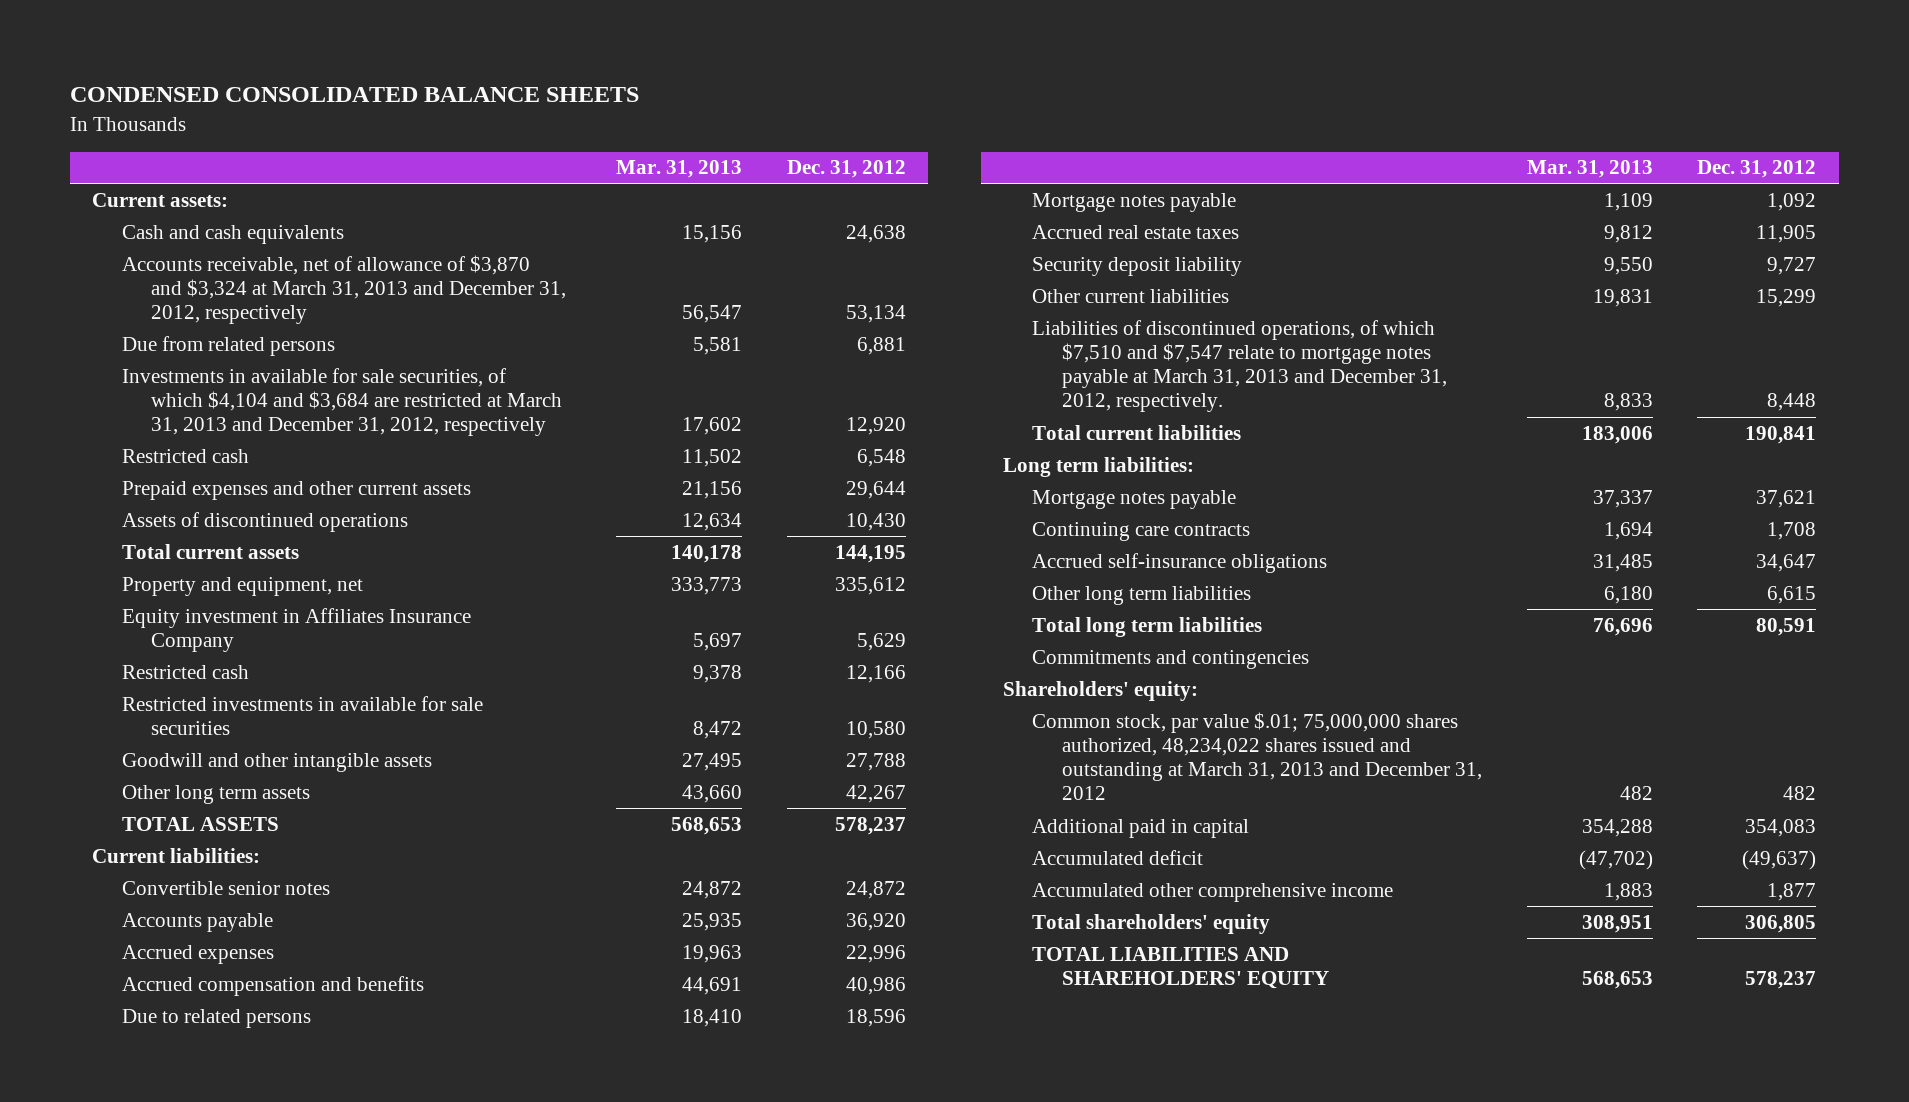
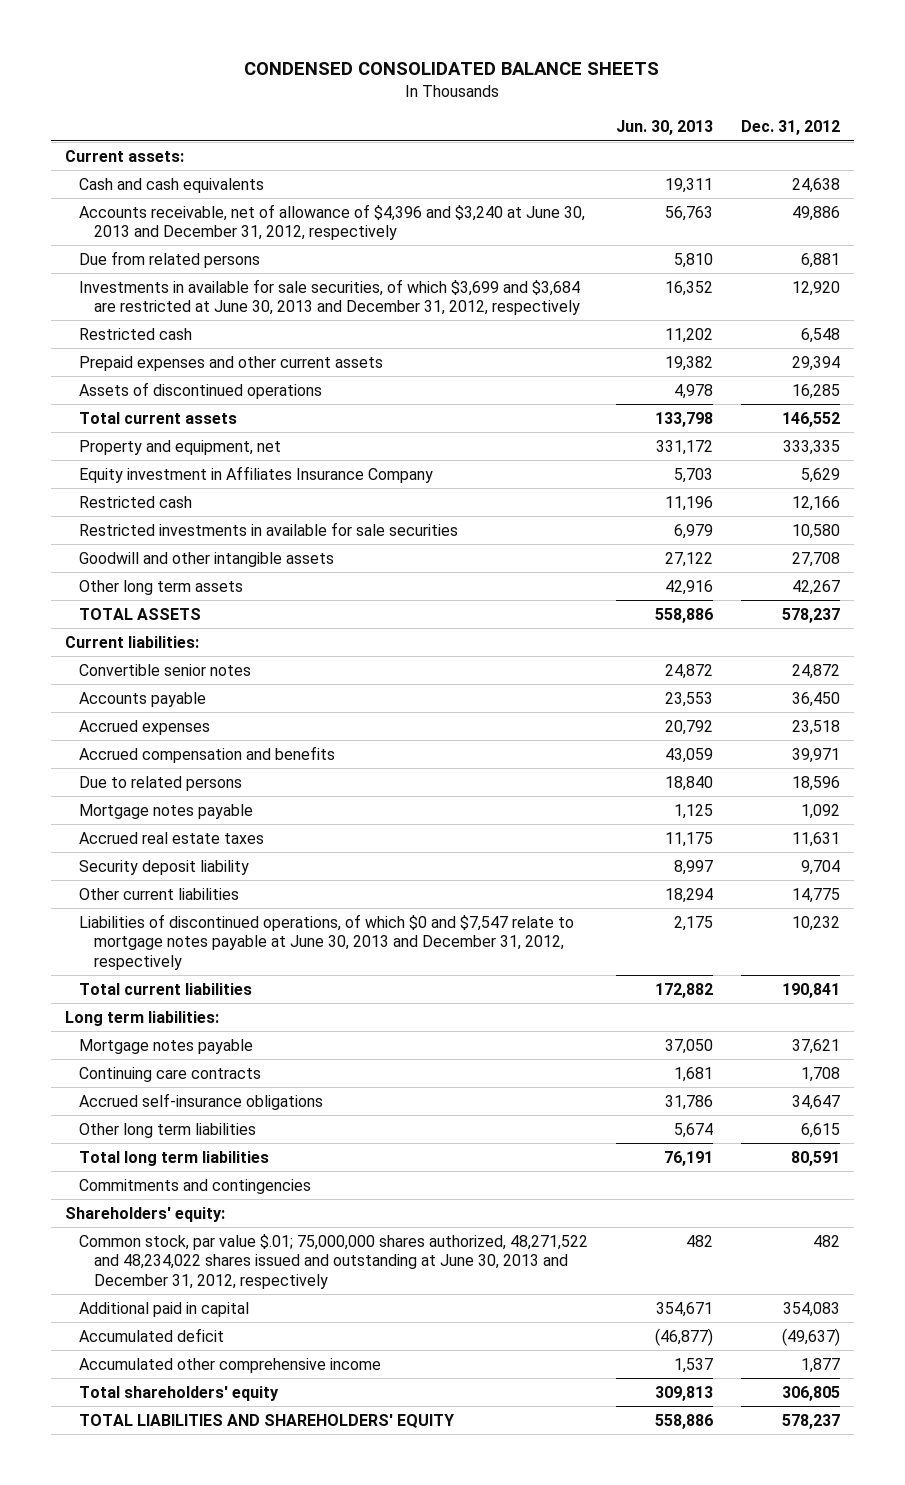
[615,160,742,179] Mar. 31, 2013 -> none
none -> [616,120,714,136] Jun. 30, 2013
[121,254,566,325] Accounts receivable, net of allowance of $3,870 and $3,324 at March 31, 2013 and December 31, 2012, respectively -> [79,203,586,241] Accounts receivable, net of allowance of $4,396 and $3,240 at June 30, 2013 and December 31, 2012, respectively
[845,305,906,324] 53,134 -> [792,205,841,221] 49,886
[121,367,562,437] Investments in available for sale securities, of which $4,104 and $3,684 are restricted at March 31, 2013 and December 31, 2012, respectively -> [79,278,581,316] Investments in available for sale securities, of which $3,699 and $3,684 are restricted at June 30, 2013 and December 31, 2012, respectively
[845,480,906,499] 29,644 -> [792,355,841,371] 29,394
[845,512,906,531] 10,430 -> [792,383,841,399] 16,285
[834,544,906,563] 144,195 -> [782,411,841,427] 146,552
[834,576,906,595] 335,612 -> [783,439,841,455] 333,335
[845,752,906,771] 27,788 -> [792,551,841,567] 27,708
[845,912,906,931] 36,920 -> [792,691,841,707] 36,450
[845,944,906,963] 22,996 -> [792,719,841,735] 23,518
[845,976,906,995] 40,986 -> [792,747,841,763] 39,971
[1756,224,1817,243] 11,905 -> [792,831,841,847] 11,631
[1767,256,1817,275] 9,727 -> [801,859,841,875] 9,704
[1756,288,1817,307] 15,299 -> [792,887,841,903] 14,775
[1032,319,1447,413] Liabilities of discontinued operations, of which $7,510 and $7,547 relate to mortgage notes payable at March 31, 2013 and December 31, 2012, respectively. -> [79,913,575,970] Liabilities of discontinued operations, of which $0 and $7,547 relate to mortgage notes payable at June 30, 2013 and December 31, 2012, respectively
[1767,393,1817,412] 8,448 -> [792,915,841,931] 10,232
[1032,711,1482,801] Common stock, par value $.01; 75,000,000 shares authorized, 48,234,022 shares issued and outstanding at March 31, 2013 and December 31, 2012 -> [79,1233,589,1289] Common stock, par value $.01; 75,000,000 shares authorized, 48,271,522 and 48,234,022 shares issued and outstanding at June 30, 2013 and December 31, 2012, respectively

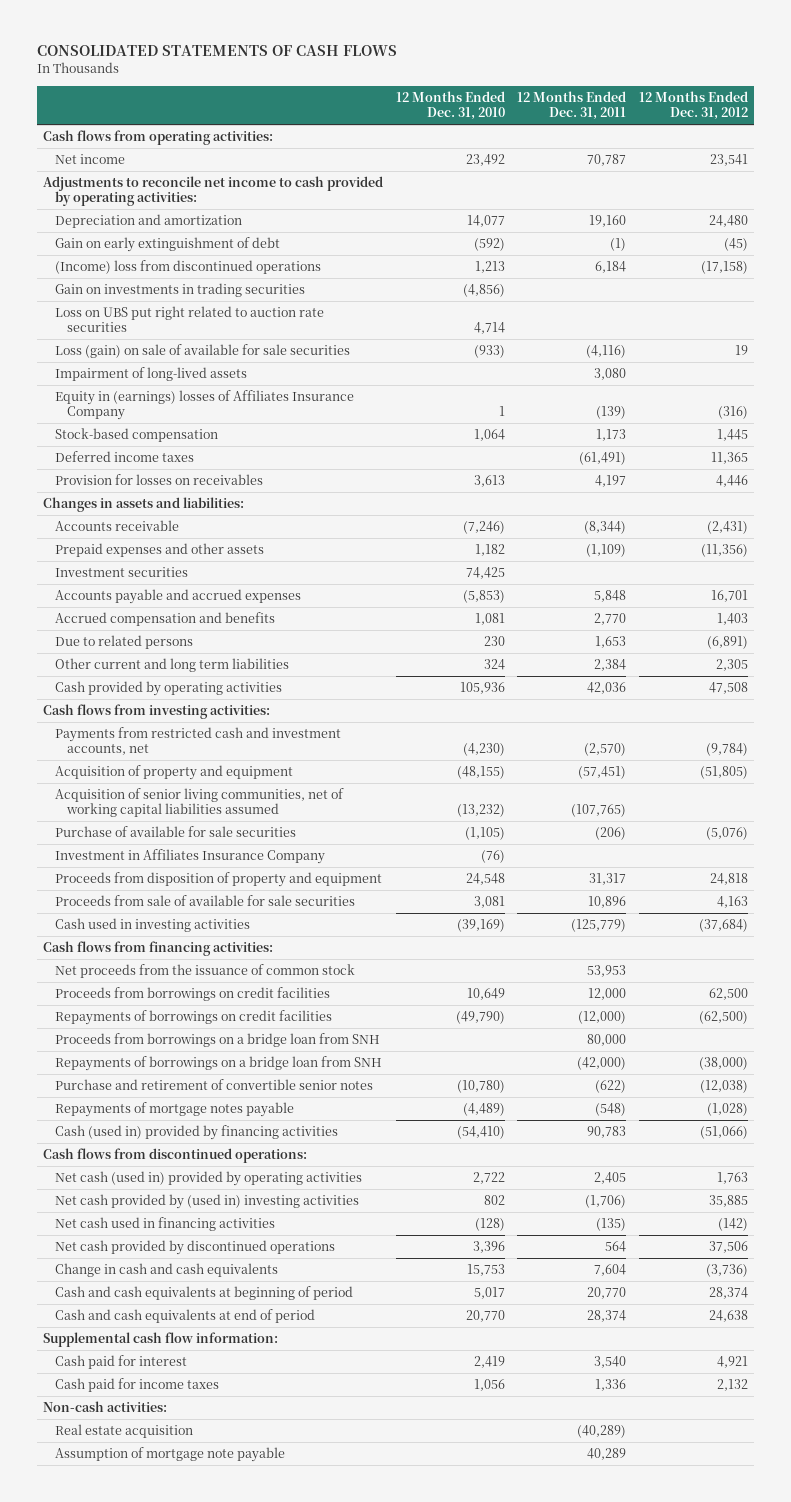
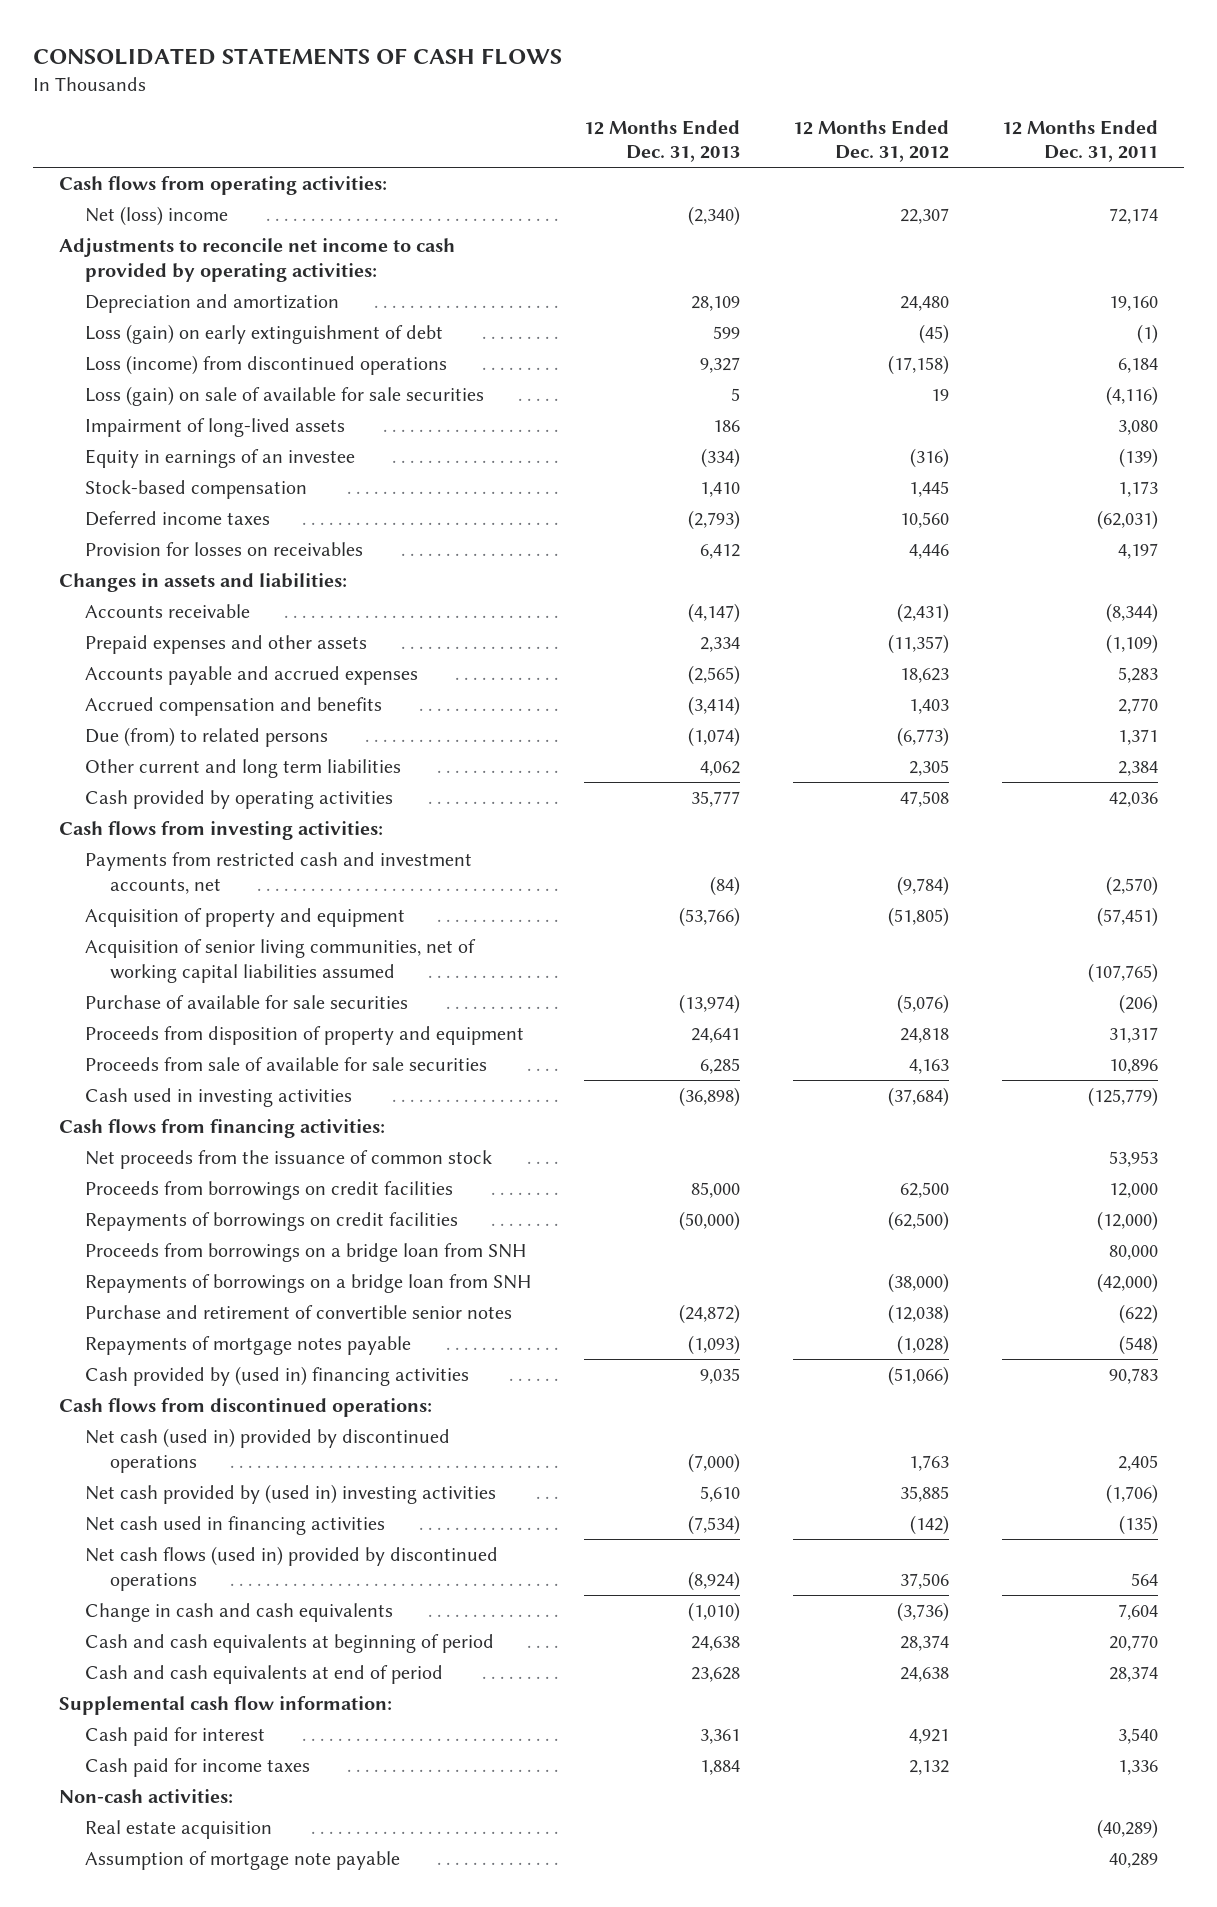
[395,91,505,121] 12 Months Ended Dec. 31, 2010 -> none
none -> [584,119,741,163] 12 Months Ended Dec. 31, 2013
[54,154,125,165] Net income -> [84,206,228,227] Net (loss) income
[587,154,627,167] 70,787 -> [1108,208,1158,225] 72,174
[709,154,748,167] 23,541 -> [900,208,950,225] 22,307
[54,283,305,298] Gain on investments in trading securities -> none
[54,306,324,333] Loss on UBS put right related to auction rate securities -> none
[54,237,280,253] Gain on early extinguishment of debt -> [84,324,443,345] Loss (gain) on early extinguishment of debt
[54,260,321,275] (Income) loss from discontinued operations -> [84,355,447,376] Loss (income) from discontinued operations
[54,390,354,421] Equity in (earnings) losses of Affiliates Insurance Company -> [84,449,355,469] Equity in earnings of an investee
[579,452,627,466] (61,491) -> [1096,510,1158,531] (62,031)
[710,452,748,465] 11,365 -> [900,512,950,529] 10,560
[54,567,188,578] Investment securities -> none
[700,544,748,558] (11,356) -> [888,634,950,655] (11,357)
[594,590,627,603] 5,848 -> [1117,667,1158,684] 5,283
[710,590,748,603] 16,701 -> [900,668,950,684] 18,623
[54,635,193,650] Due to related persons -> [84,727,328,748] Due (from) to related persons
[595,636,627,649] 1,653 -> [1117,729,1158,746] 1,371
[706,636,748,650] (6,891) -> [897,727,950,748] (6,773)
[54,849,325,865] Investment in Affiliates Insurance Company -> none
[54,1125,338,1141] Cash (used in) provided by financing activities -> [84,1366,469,1387] Cash provided by (used in) financing activities
[54,1171,362,1187] Net cash (used in) provided by operating activities -> [84,1428,450,1473] Net cash (used in) provided by discontinued operations
[54,1240,335,1256] Net cash provided by discontinued operations -> [84,1546,498,1591] Net cash flows (used in) provided by discontinued operations

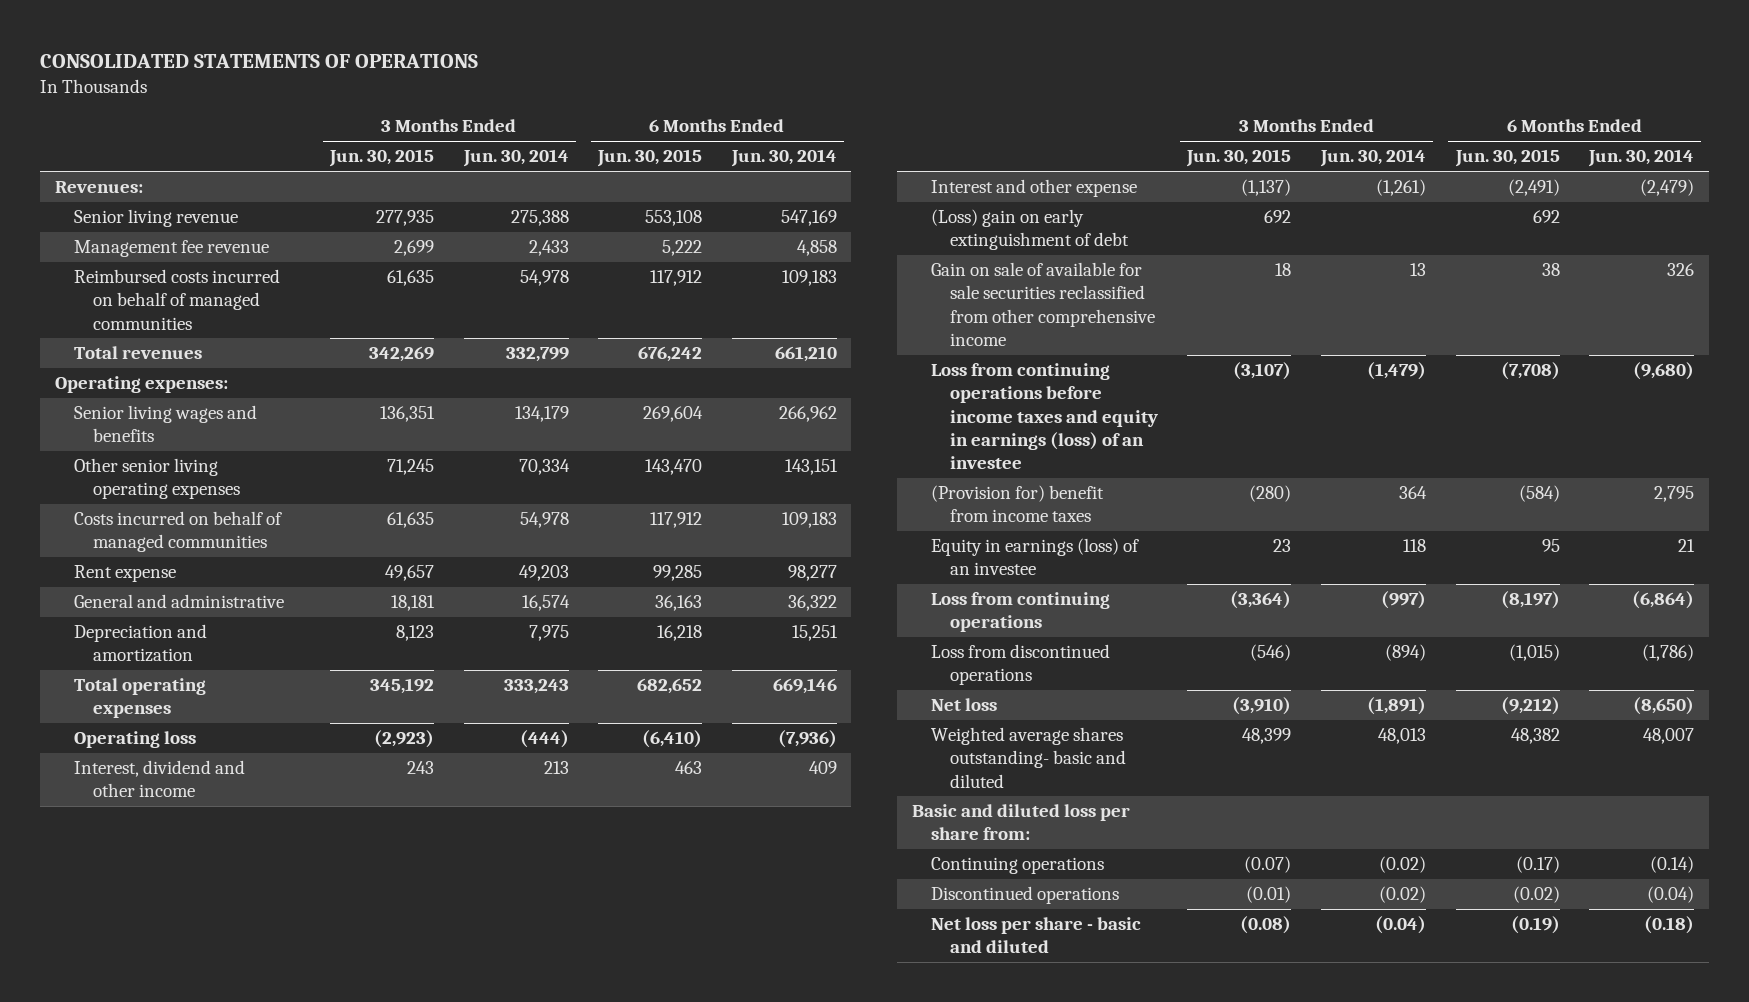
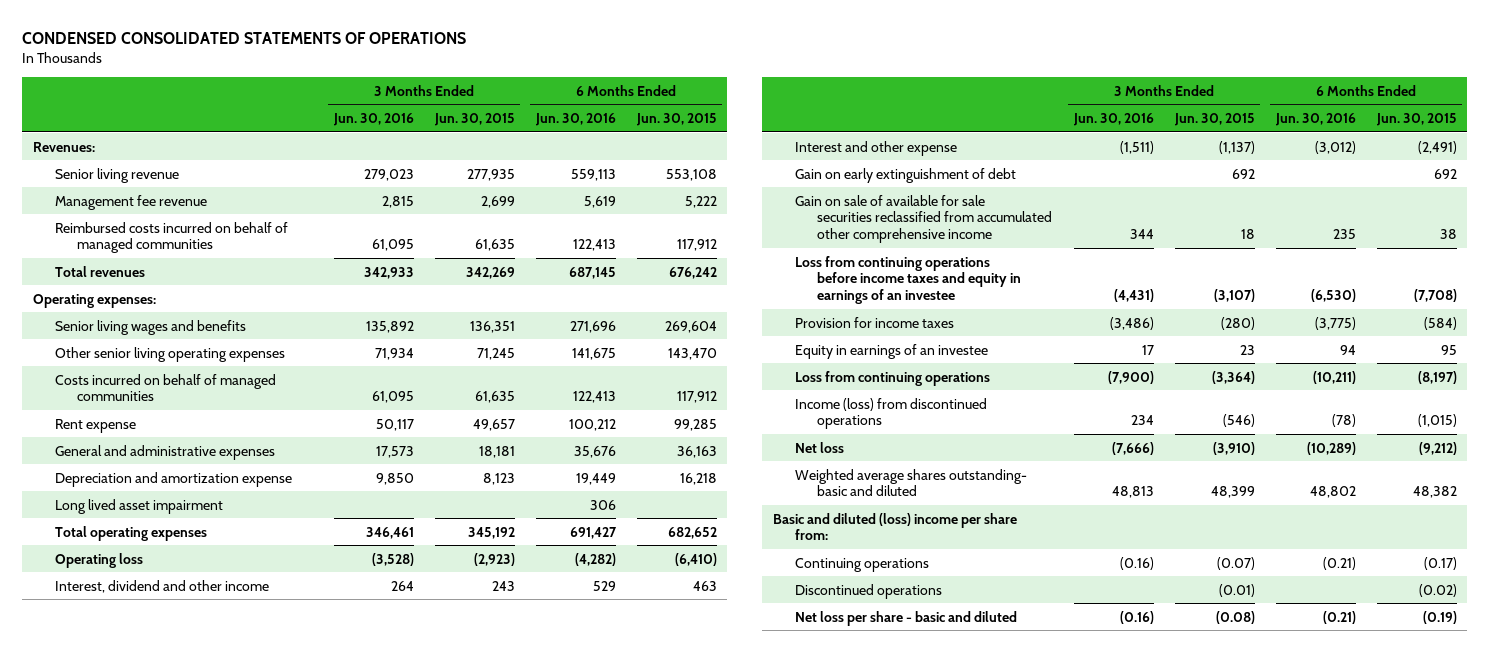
[39,54,478,69] CONSOLIDATED STATEMENTS OF OPERATIONS -> [22,32,467,45] CONDENSED CONSOLIDATED STATEMENTS OF OPERATIONS
[462,149,569,168] Jun. 30, 2014 -> none
[730,149,837,168] Jun. 30, 2014 -> none
none -> [332,112,414,126] Jun. 30, 2016
none -> [534,112,616,126] Jun. 30, 2016
[73,594,284,609] General and administrative -> [55,444,276,460] General and administrative expenses
[73,624,207,663] Depreciation and amortization -> [55,471,293,487] Depreciation and amortization expense
none -> [55,498,224,514] Long lived asset impairment
[930,209,1129,251] (Loss) gain on early extinguishment of debt -> [795,167,1017,183] Gain on early extinguishment of debt
[930,262,1155,346] Gain on sale of available for sale securities reclassified from other comprehensive income -> [795,194,1053,244] Gain on sale of available for sale securities reclassified from accumulated other comprehensive income
[930,363,1158,469] Loss from continuing operations before income taxes and equity in earnings (loss) of an investee -> [795,255,1022,305] Loss from continuing operations before income taxes and equity in earnings of an investee
[930,485,1104,523] (Provision for) benefit from income taxes -> [795,316,955,328] Provision for income taxes
[930,538,1139,576] Equity in earnings (loss) of an investee -> [795,343,989,359] Equity in earnings of an investee
[930,644,1110,686] Loss from discontinued operations -> [795,397,988,430] Income (loss) from discontinued operations
[911,804,1130,841] Basic and diluted loss per share from: -> [772,512,1017,541] Basic and diluted (loss) income per share from:

